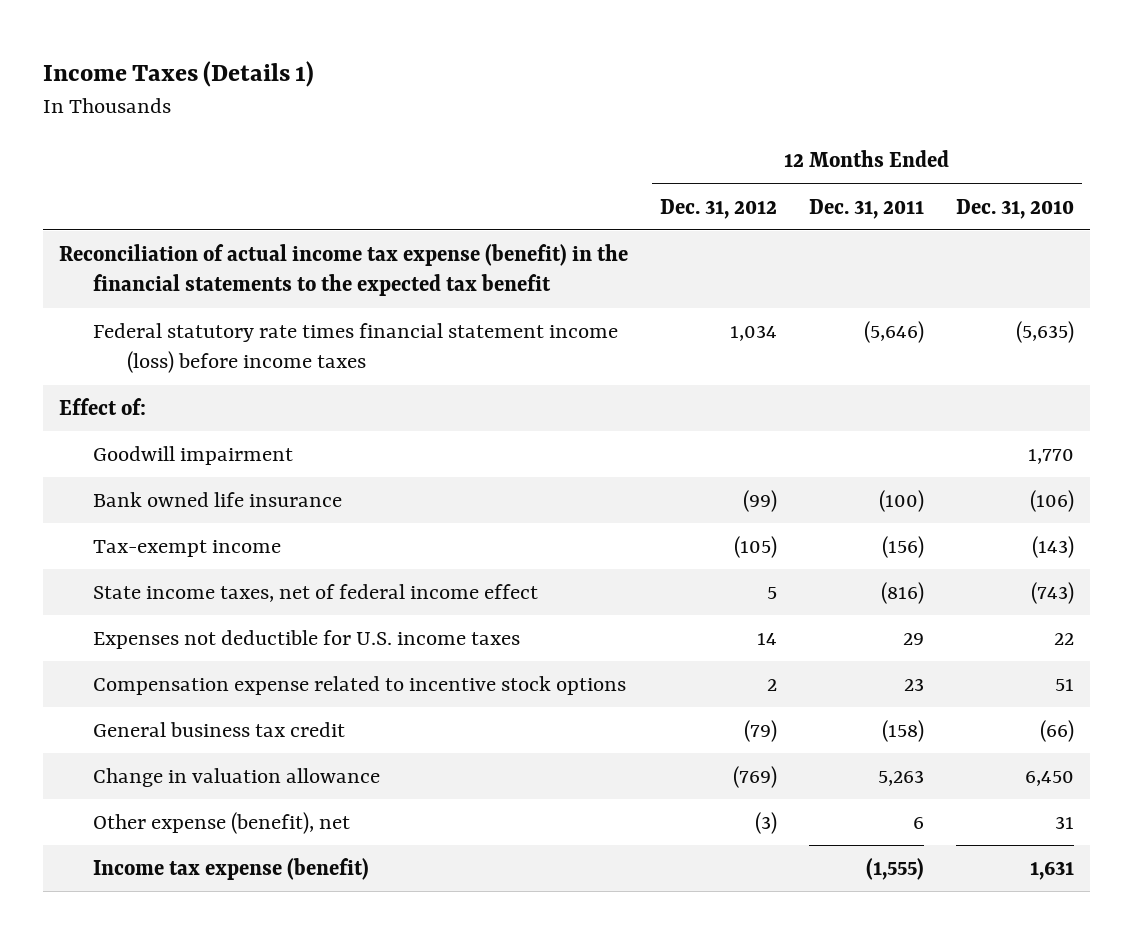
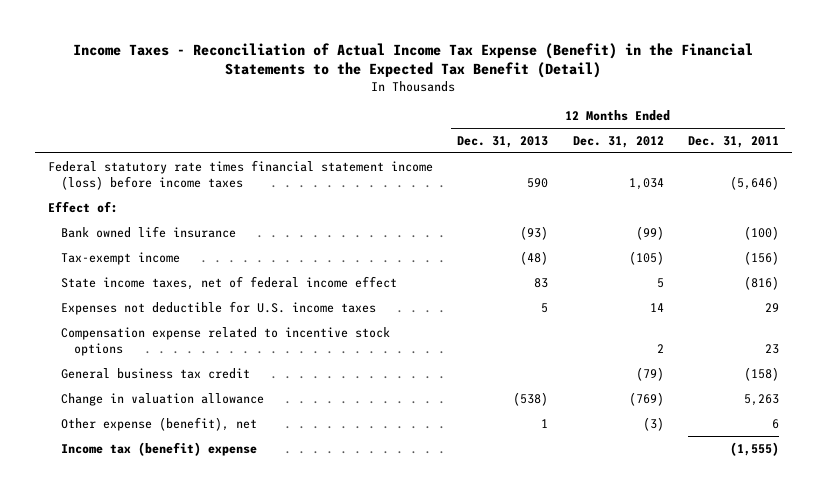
[43,60,315,87] Income Taxes (Details 1) -> [73,42,754,79] Income Taxes - Reconciliation of Actual Income Tax Expense (Benefit) in the Financial Statements to the Expected Tax Benefit (Detail)
[956,198,1075,219] Dec. 31, 2010 -> none
none -> [457,135,549,148] Dec. 31, 2013
[59,244,629,297] Reconciliation of actual income tax expense (benefit) in the financial statements to the expected tax benefit -> none
[93,446,294,466] Goodwill impairment -> none
[93,858,370,881] Income tax expense (benefit) -> [60,441,257,456] Income tax (benefit) expense

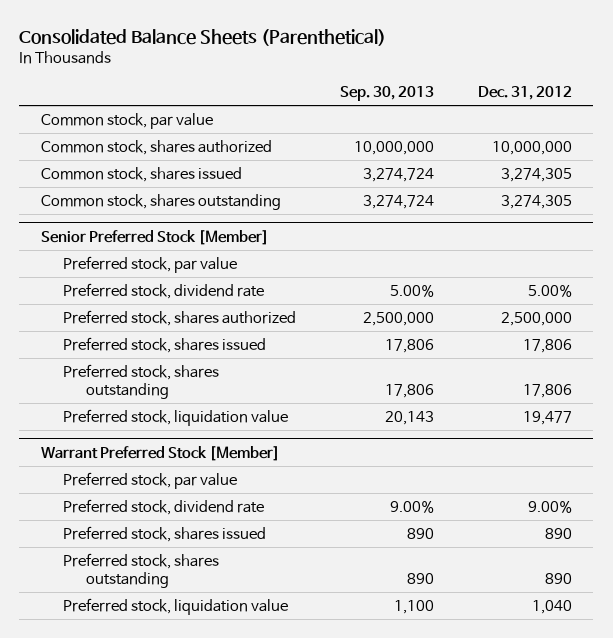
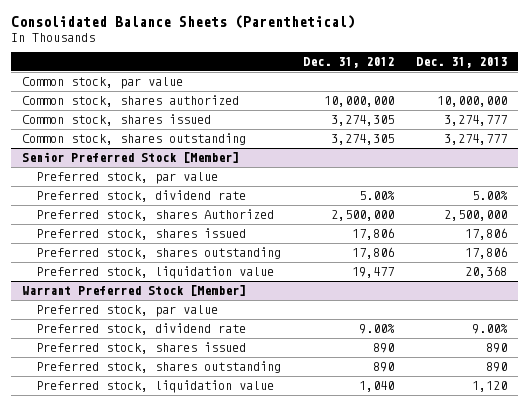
[340,86,435,102] Sep. 30, 2013 -> none
none -> [415,57,507,69] Dec. 31, 2013
[63,310,297,327] Preferred stock, shares authorized -> [35,209,274,222] Preferred stock, shares Authorized

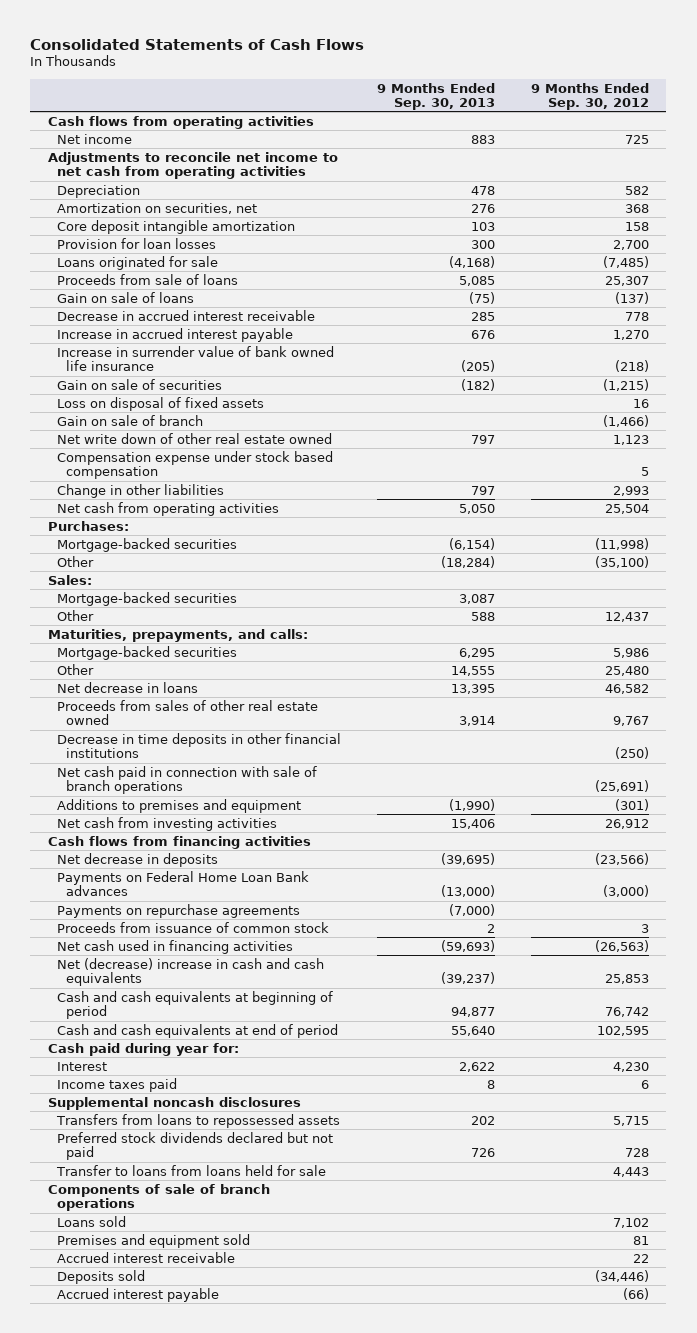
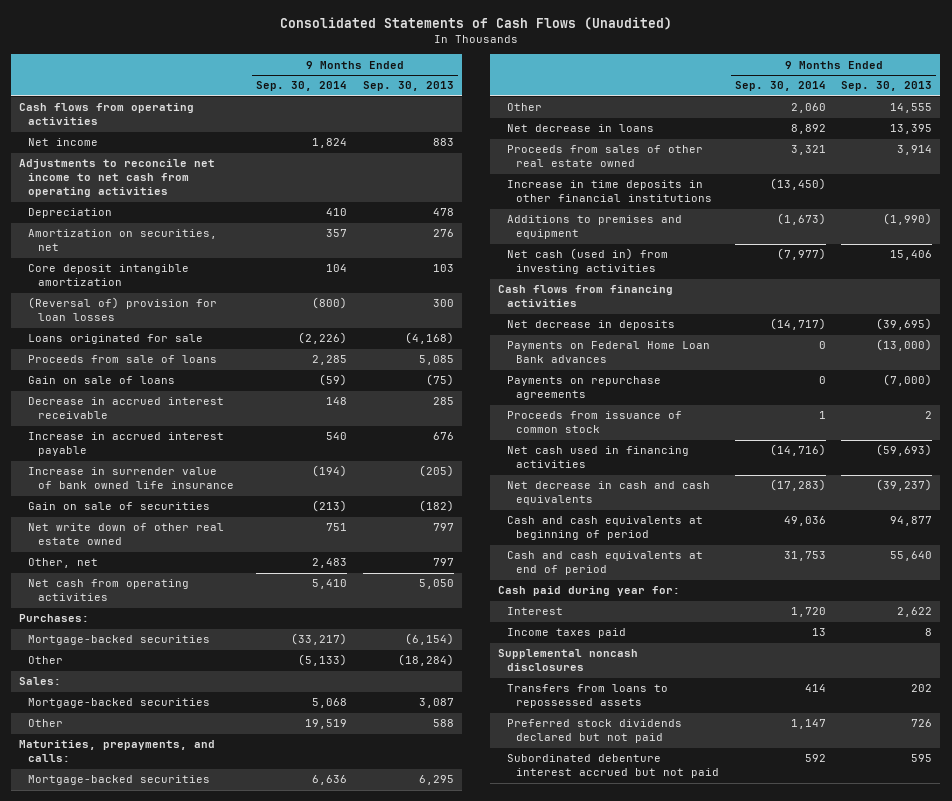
[30,38,365,50] Consolidated Statements of Cash Flows -> [279,17,672,31] Consolidated Statements of Cash Flows (Unaudited)
[530,82,649,110] 9 Months Ended Sep. 30, 2012 -> none
none -> [256,81,348,92] Sep. 30, 2014
[57,237,217,249] Provision for loan losses -> [28,297,218,322] (Reversal of) provision for loan losses
[57,396,265,411] Loss on disposal of fixed assets -> none
[57,414,204,426] Gain on sale of branch -> none
[57,450,334,480] Compensation expense under stock based compensation -> none
[57,483,225,498] Change in other liabilities -> [28,558,99,569] Other, net
[57,765,318,795] Net cash paid in connection with sale of branch operations -> none
[57,732,342,759] Decrease in time deposits in other financial institutions -> [506,180,712,203] Increase in time deposits in other financial institutions
[57,816,278,831] Net cash from investing activities -> [506,248,668,275] Net cash (used in) from investing activities
[57,957,325,987] Net (decrease) increase in cash and cash equivalents -> [506,481,710,506] Net decrease in cash and cash equivalents
[56,1164,327,1176] Transfer to loans from loans held for sale -> none
[48,1183,271,1212] Components of sale of branch operations -> none
[57,1215,127,1227] Loans sold -> none
[57,1233,251,1248] Premises and equipment sold -> none
[57,1251,236,1263] Accrued interest receivable -> none
[57,1269,146,1284] Deposits sold -> none
[57,1287,220,1302] Accrued interest payable -> none
none -> [506,754,719,779] Subordinated debenture interest accrued but not paid

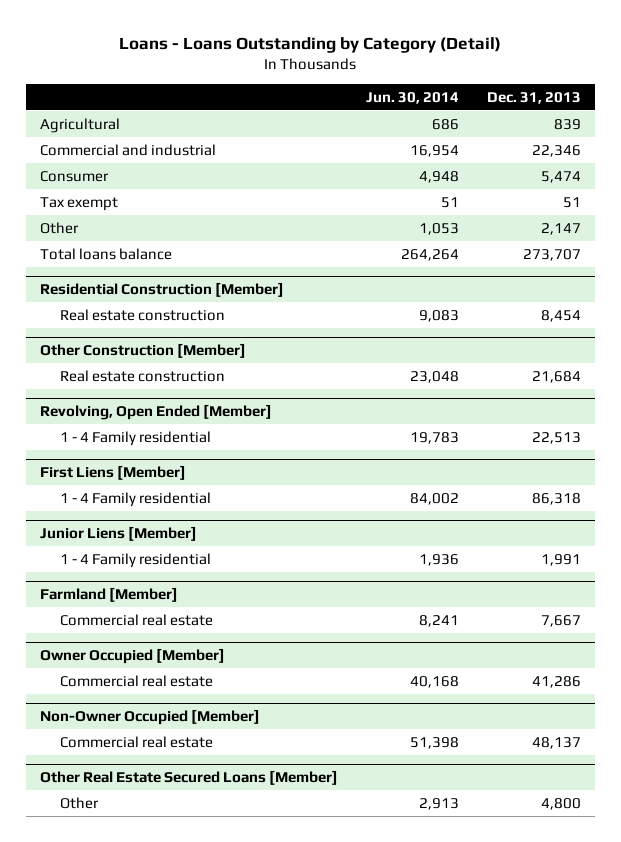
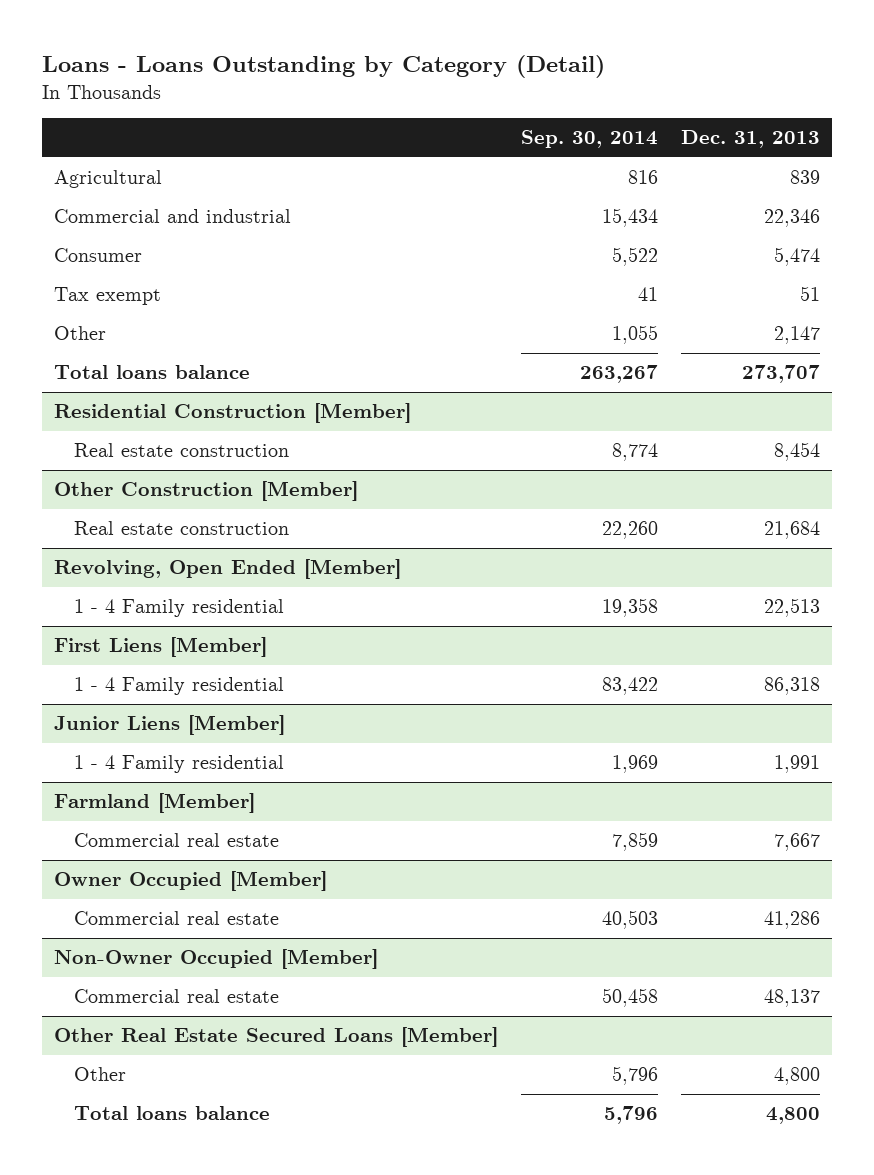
[365,91,459,104] Jun. 30, 2014 -> none
none -> [521,129,659,148] Sep. 30, 2014
none -> [73,1106,270,1121] Total loans balance

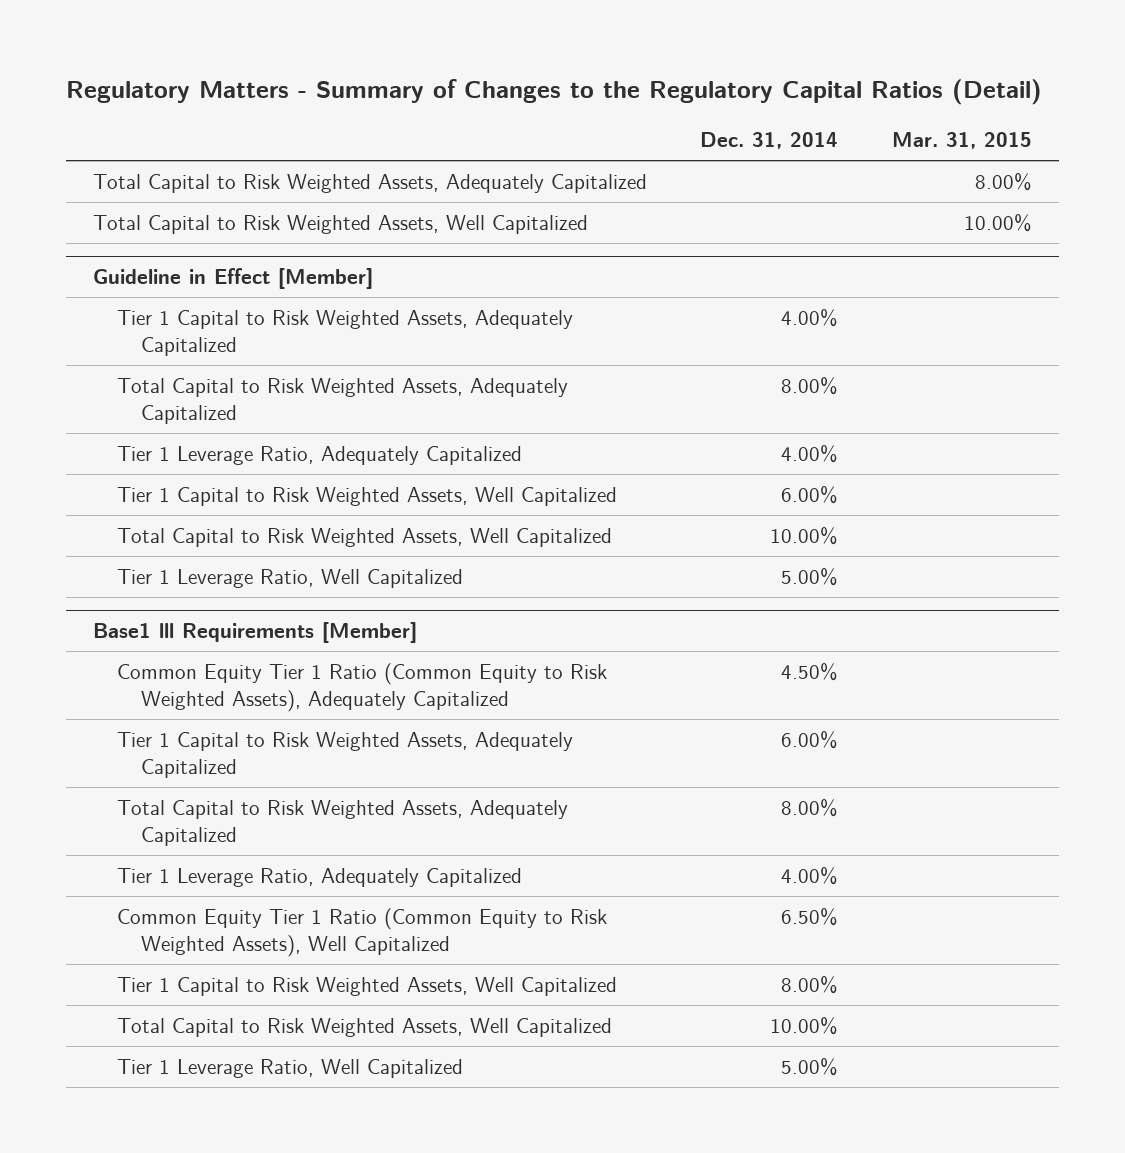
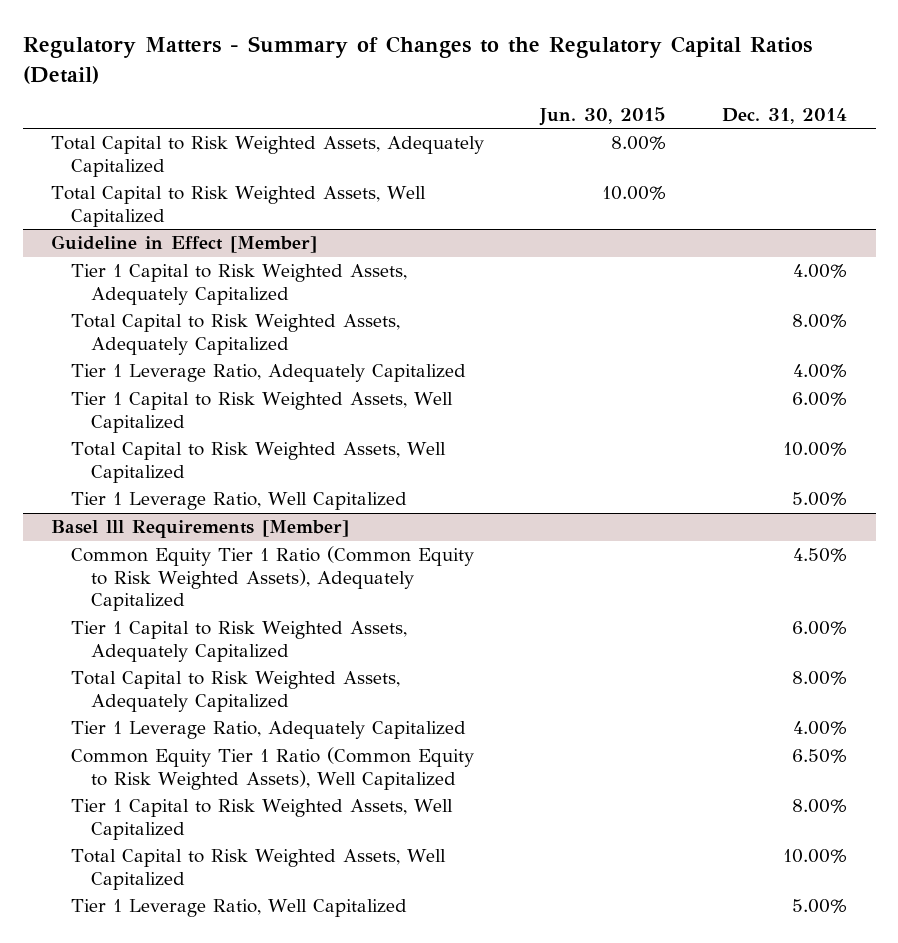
[892,132,1033,150] Mar. 31, 2015 -> none
none -> [539,107,667,127] Jun. 30, 2015
[92,622,417,644] Base1 lll Requirements [Member] -> [50,520,349,539] Basel lll Requirements [Member]

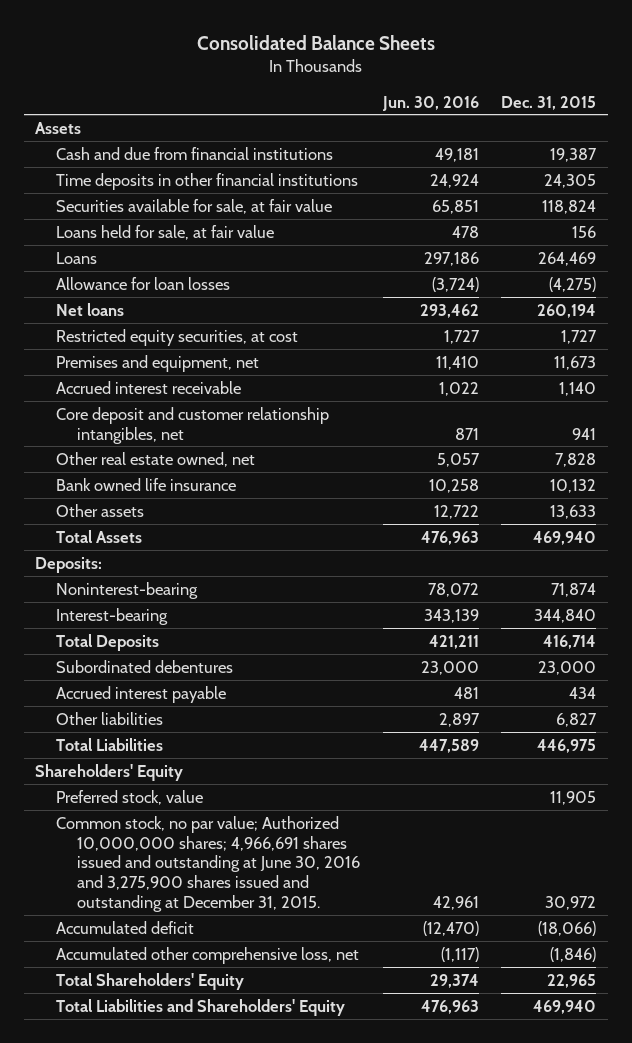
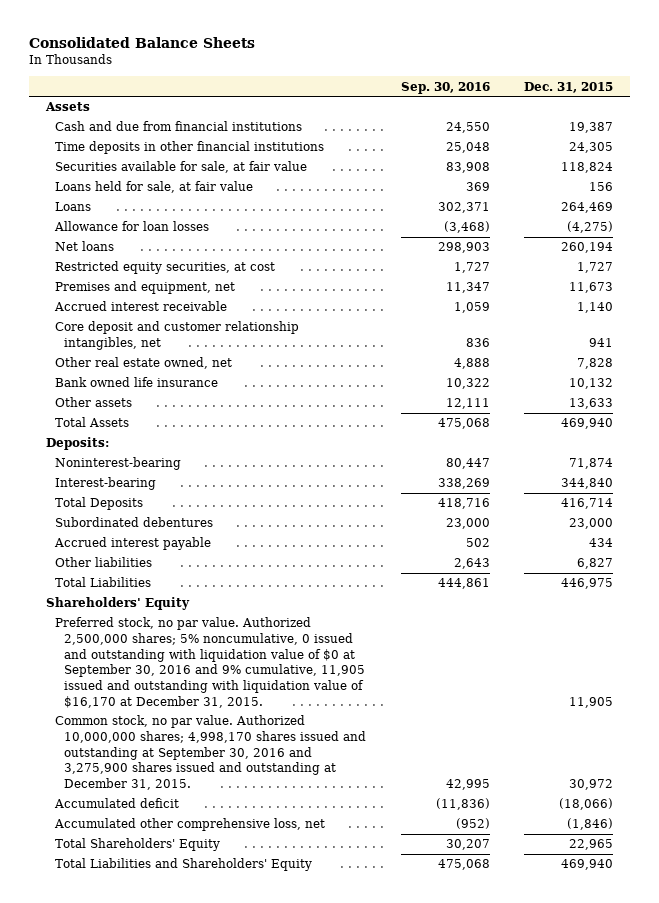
[381,95,479,111] Jun. 30, 2016 -> none
none -> [400,81,490,94] Sep. 30, 2016
[56,789,204,805] Preferred stock, value -> [55,617,366,708] Preferred stock, no par value. Authorized 2,500,000 shares; 5% noncumulative, 0 issued and outstanding with liquidation value of $0 at September 30, 2016 and 9% cumulative, 11,905 issued and outstanding with liquidation value of $16,170 at December 31, 2015.
[56,815,361,913] Common stock, no par value; Authorized 10,000,000 shares; 4,966,691 shares issued and outstanding at June 30, 2016 and 3,275,900 shares issued and outstanding at December 31, 2015. -> [55,715,367,791] Common stock, no par value. Authorized 10,000,000 shares; 4,998,170 shares issued and outstanding at September 30, 2016 and 3,275,900 shares issued and outstanding at December 31, 2015.

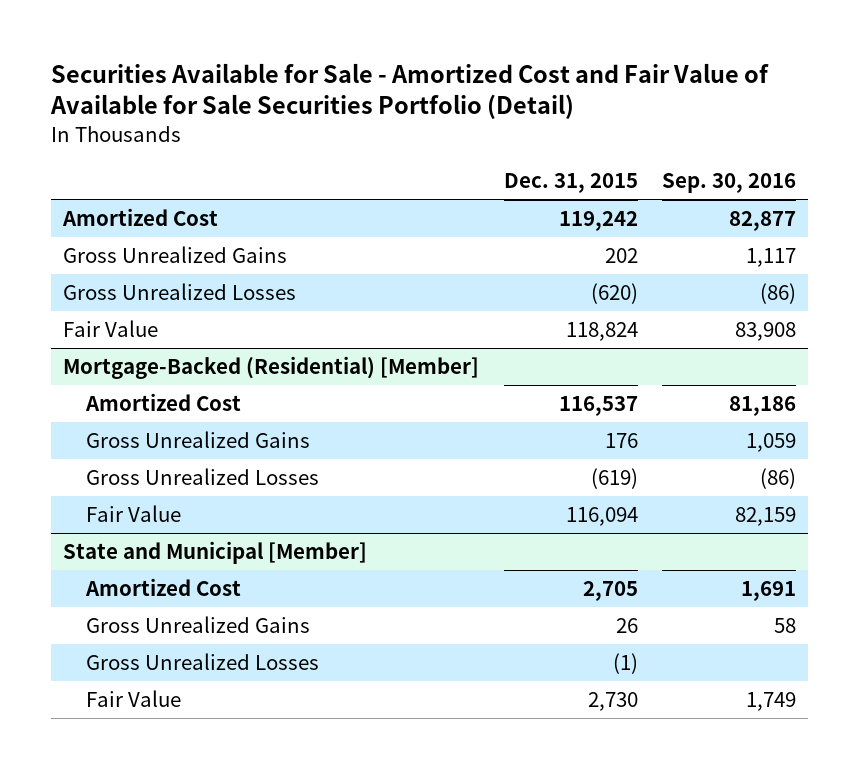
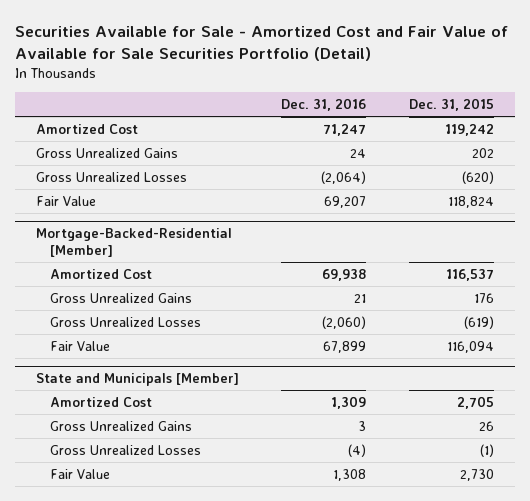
[662,173,797,194] Sep. 30, 2016 -> none
none -> [281,98,367,112] Dec. 31, 2016
[63,355,480,379] Mortgage-Backed (Residential) [Member] -> [35,227,232,257] Mortgage-Backed-Residential [Member]
[63,540,368,564] State and Municipal [Member] -> [35,372,239,386] State and Municipals [Member]

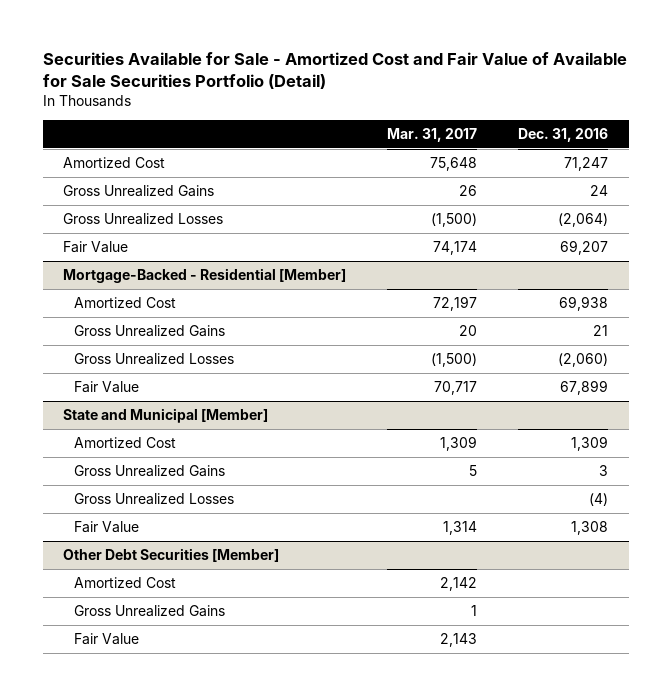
[408,98,494,112] Dec. 31, 2015 -> none
none -> [387,127,478,142] Mar. 31, 2017
[35,227,232,257] Mortgage-Backed-Residential [Member] -> [63,268,347,284] Mortgage-Backed - Residential [Member]
[35,372,239,386] State and Municipals [Member] -> [63,408,269,424] State and Municipal [Member]
none -> [63,548,280,563] Other Debt Securities [Member]
none -> [74,577,177,589] Amortized Cost
none -> [74,605,226,618] Gross Unrealized Gains
none -> [74,633,140,646] Fair Value

